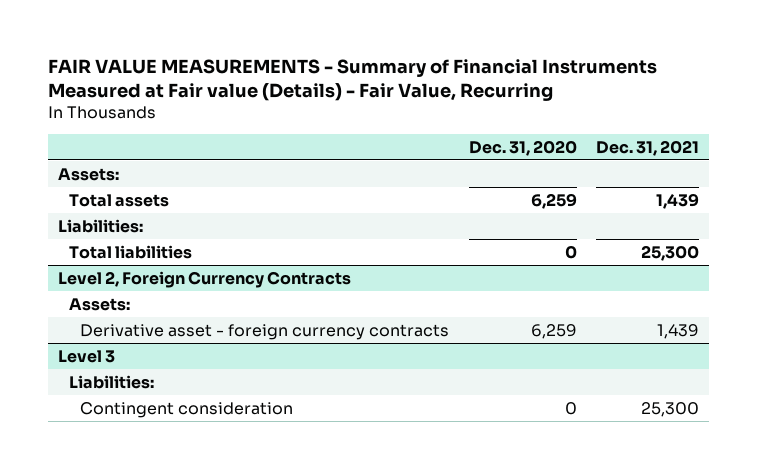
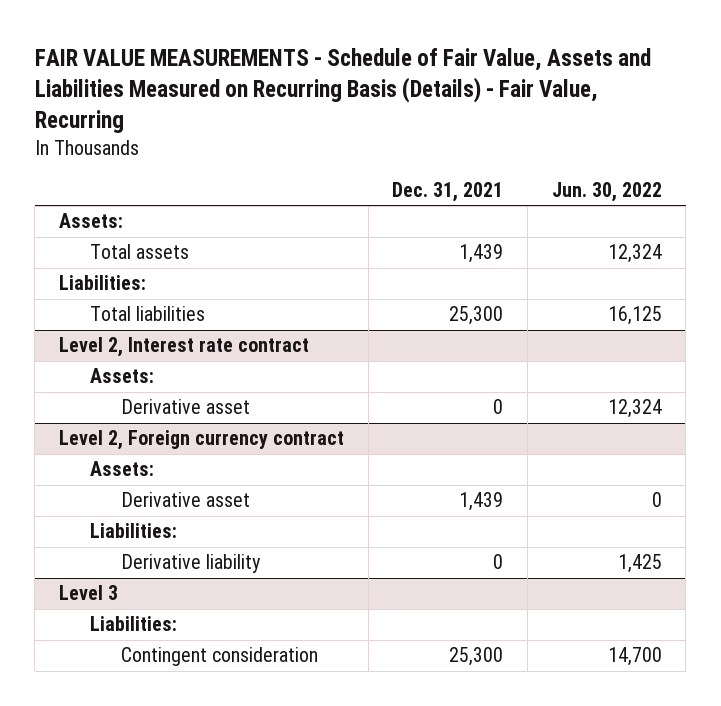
[48,58,658,102] FAIR VALUE MEASUREMENTS - Summary of Financial Instruments Measured at Fair value (Details) - Fair Value, Recurring -> [34,47,651,133] FAIR VALUE MEASUREMENTS - Schedule of Fair Value, Assets and Liabilities Measured on Recurring Basis (Details) - Fair Value, Recurring
[468,139,577,156] Dec. 31, 2020 -> none
none -> [551,181,662,202] Jun. 30, 2022
[57,270,351,288] Level 2, Foreign Currency Contracts -> none
none -> [58,337,309,358] Level 2, Interest rate contract
[80,323,450,340] Derivative asset - foreign currency contracts -> [121,399,251,415] Derivative asset
[657,323,700,339] 1,439 -> [493,399,504,415] 0
none -> [58,430,344,451] Level 2, Foreign currency contract
none -> [90,461,155,477] Assets:
none -> [121,492,251,508] Derivative asset
none -> [90,523,178,539] Liabilities:
none -> [121,554,262,574] Derivative liability

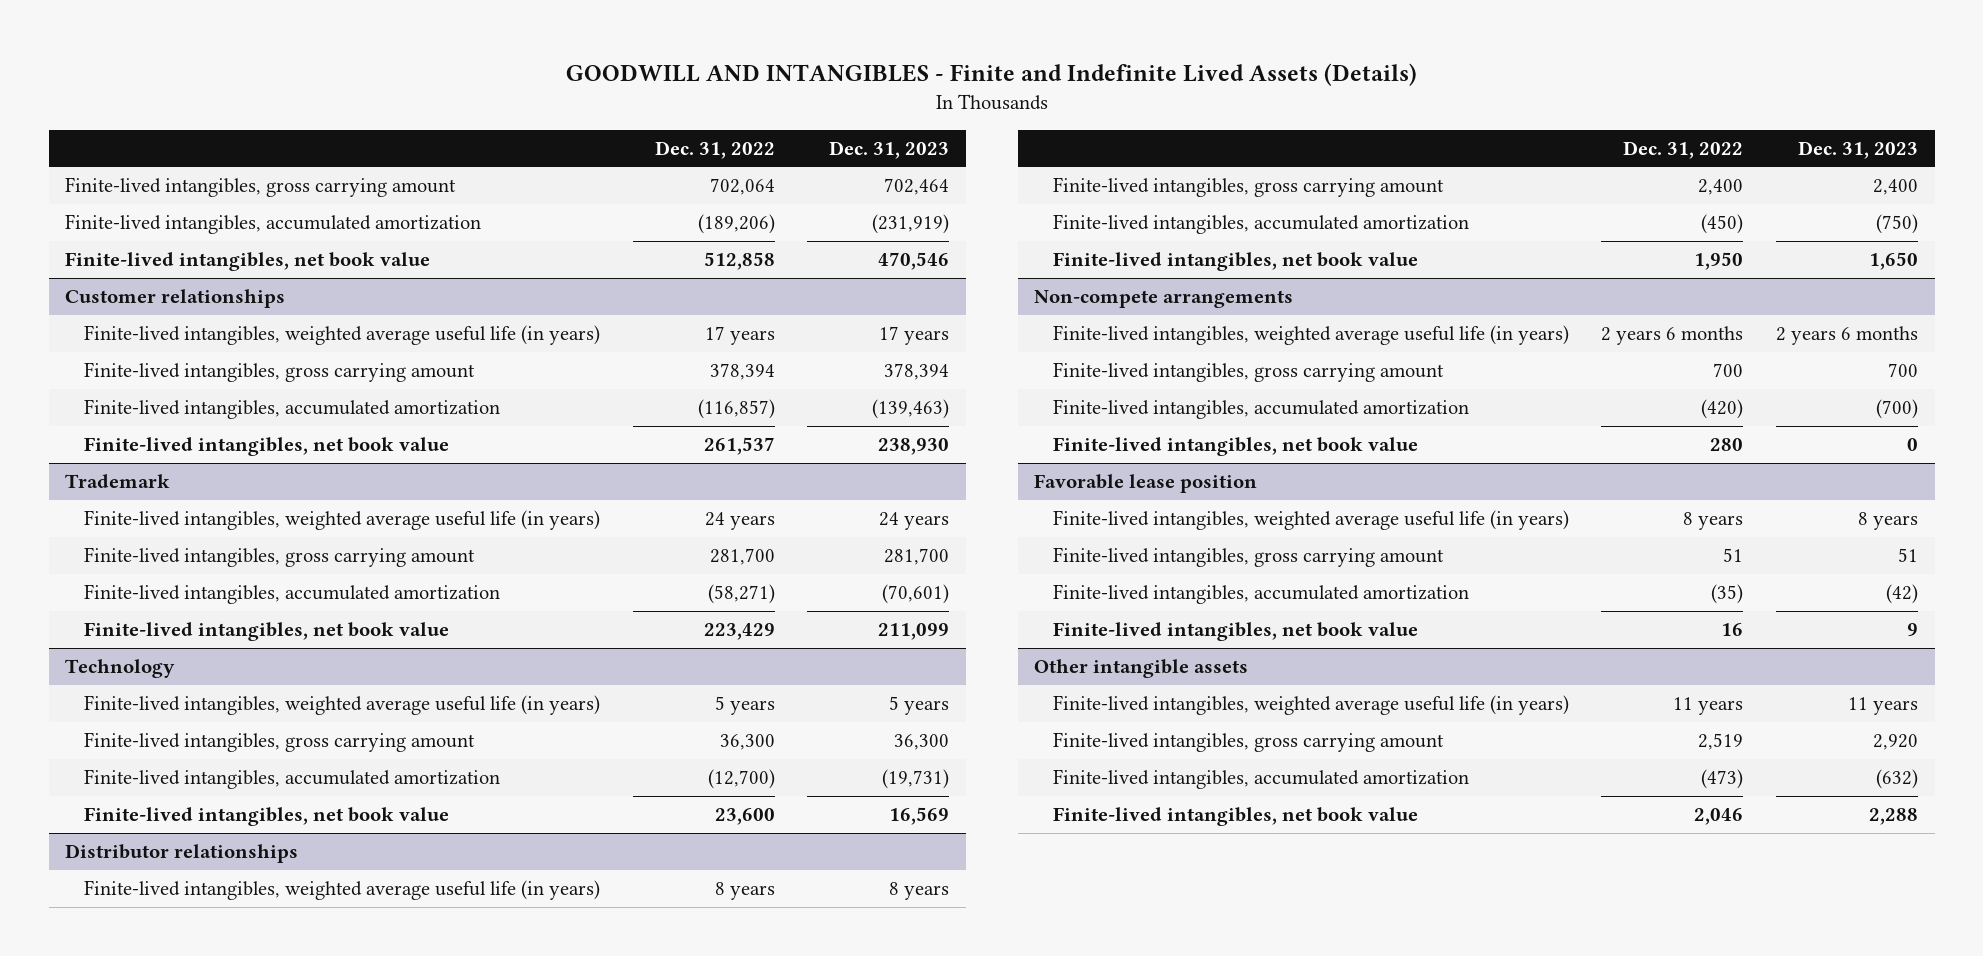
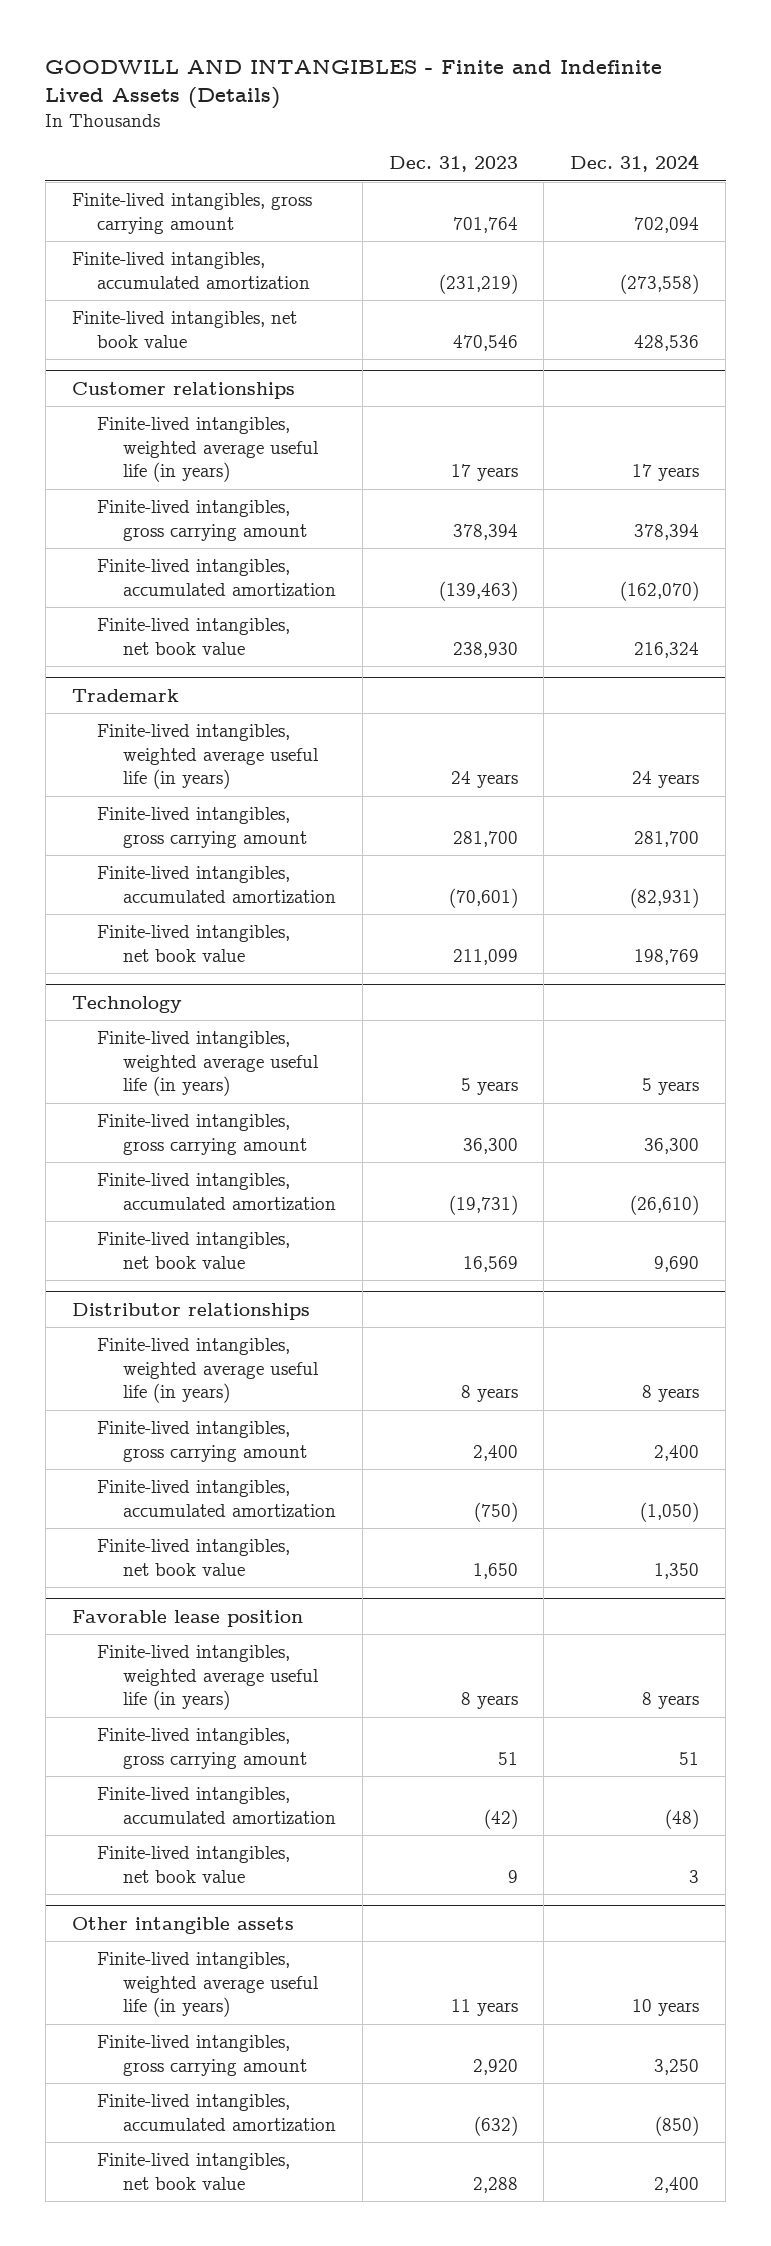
[654,140,775,159] Dec. 31, 2022 -> none
none -> [570,154,700,173] Dec. 31, 2024
[884,178,950,196] 702,464 -> [452,216,518,233] 701,764
[872,214,950,235] (231,919) -> [438,273,518,294] (231,219)
[1034,290,1294,309] Non-compete arrangements -> none
[1052,325,1569,346] Finite-lived intangibles, weighted average useful life (in years) -> none
[1052,362,1444,383] Finite-lived intangibles, gross carrying amount -> none
[1052,399,1469,420] Finite-lived intangibles, accumulated amortization -> none
[1052,437,1418,457] Finite-lived intangibles, net book value -> none

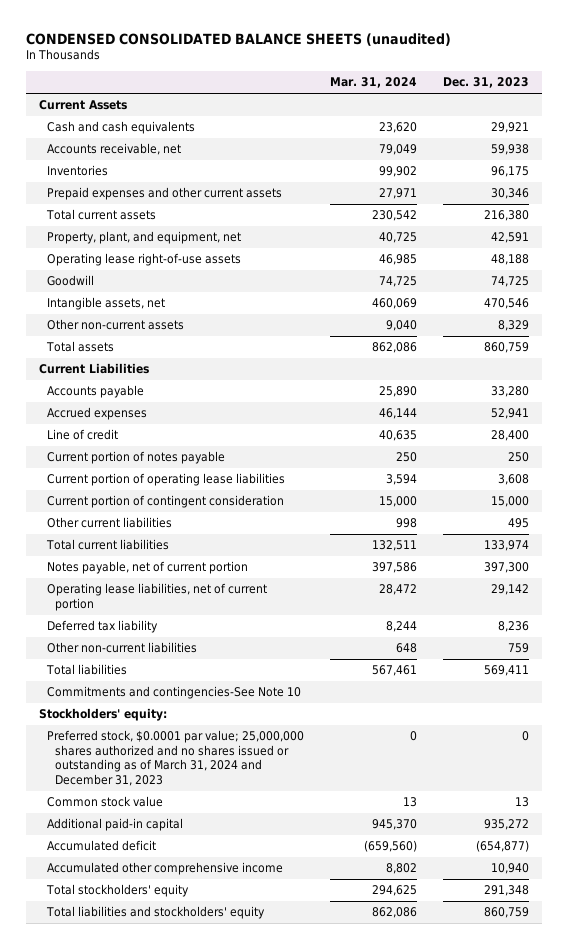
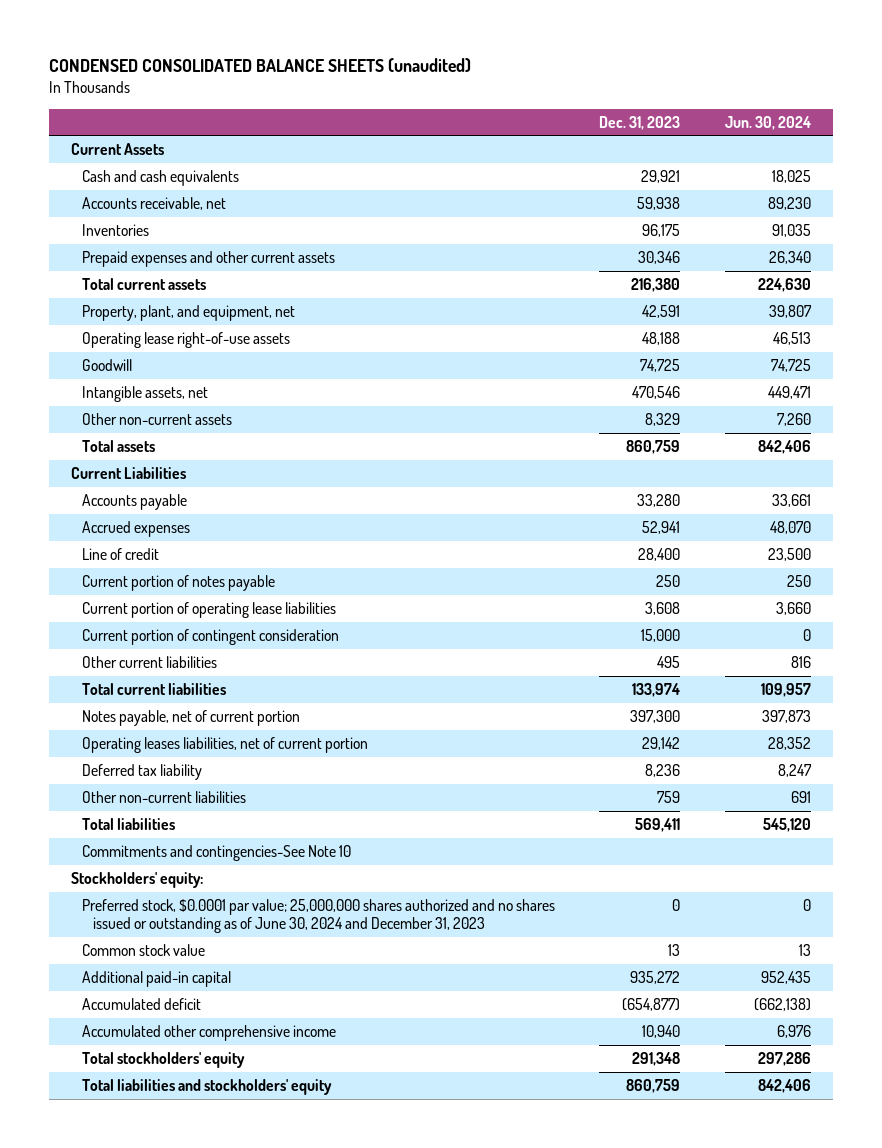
[329,77,417,89] Mar. 31, 2024 -> none
none -> [724,115,811,130] Jun. 30, 2024
[46,583,267,611] Operating lease liabilities, net of current portion -> [81,736,368,753] Operating leases liabilities, net of current portion
[46,730,304,786] Preferred stock, $0.0001 par value; 25,000,000 shares authorized and no shares issued or outstanding as of March 31, 2024 and December 31, 2023 -> [81,898,555,933] Preferred stock, $0.0001 par value; 25,000,000 shares authorized and no shares issued or outstanding as of June 30, 2024 and December 31, 2023

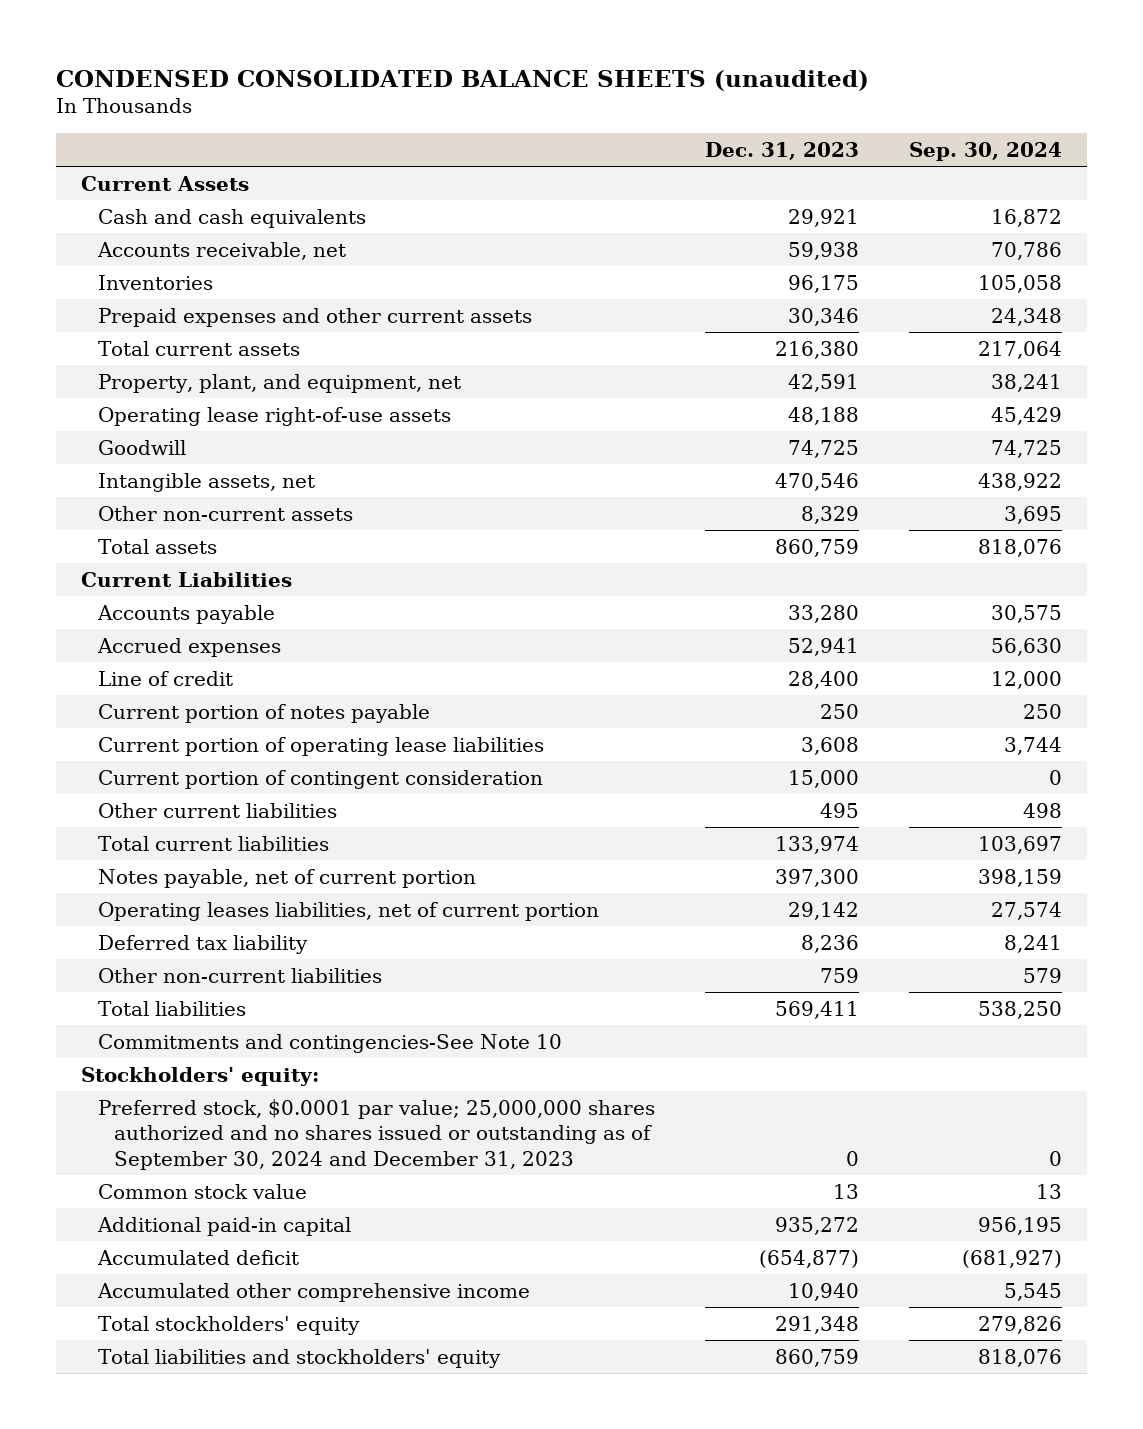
[724,115,811,130] Jun. 30, 2024 -> none
none -> [908,141,1062,161] Sep. 30, 2024
[81,898,555,933] Preferred stock, $0.0001 par value; 25,000,000 shares authorized and no shares issued or outstanding as of June 30, 2024 and December 31, 2023 -> [97,1098,655,1170] Preferred stock, $0.0001 par value; 25,000,000 shares authorized and no shares issued or outstanding as of September 30, 2024 and December 31, 2023

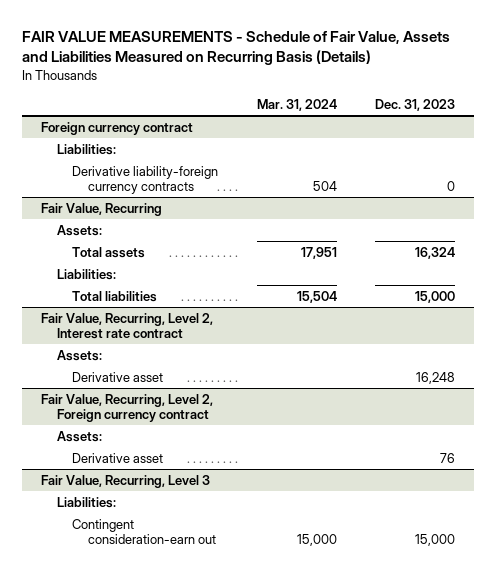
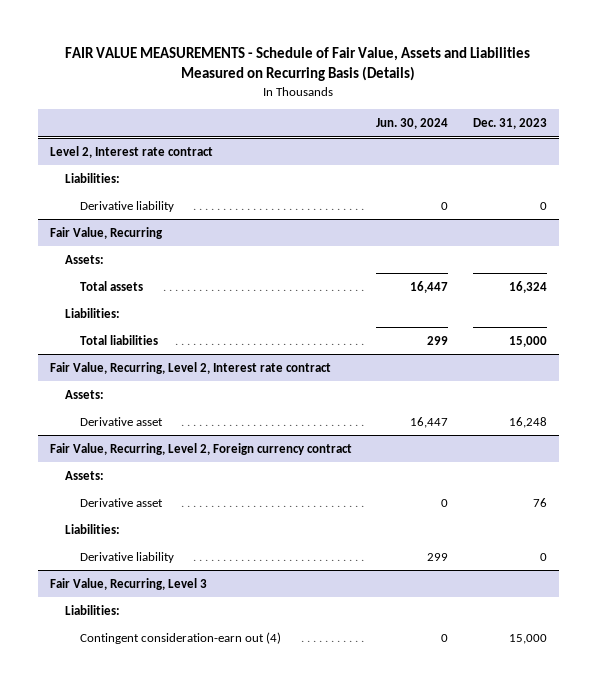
[256,98,337,111] Mar. 31, 2024 -> none
none -> [376,118,449,130] Jun. 30, 2024
[41,121,194,135] Foreign currency contract -> none
none -> [49,145,213,158] Level 2, Interest rate contract
[72,165,219,195] Derivative liability-foreign currency contracts -> none
none -> [80,200,175,212] Derivative liability
none -> [65,523,121,534] Liabilities:
none -> [80,551,175,563] Derivative liability
[72,518,217,545] Contingent consideration-earn out -> [80,631,282,644] Contingent consideration-earn out (4)

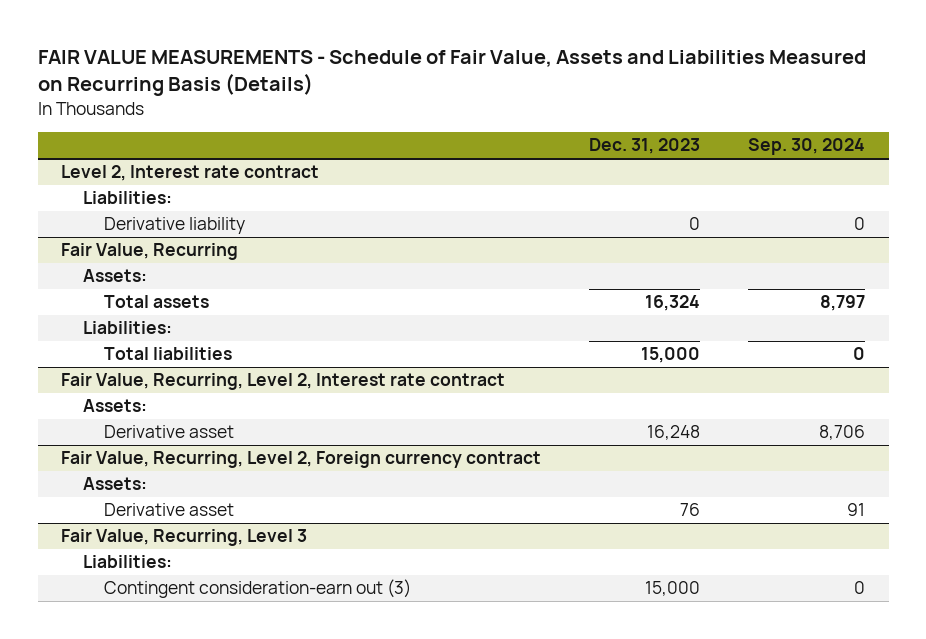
[376,118,449,130] Jun. 30, 2024 -> none
none -> [747,138,865,156] Sep. 30, 2024
[65,523,121,534] Liabilities: -> none
[80,551,175,563] Derivative liability -> none
[80,631,282,644] Contingent consideration-earn out (4) -> [103,579,411,599] Contingent consideration-earn out (3)

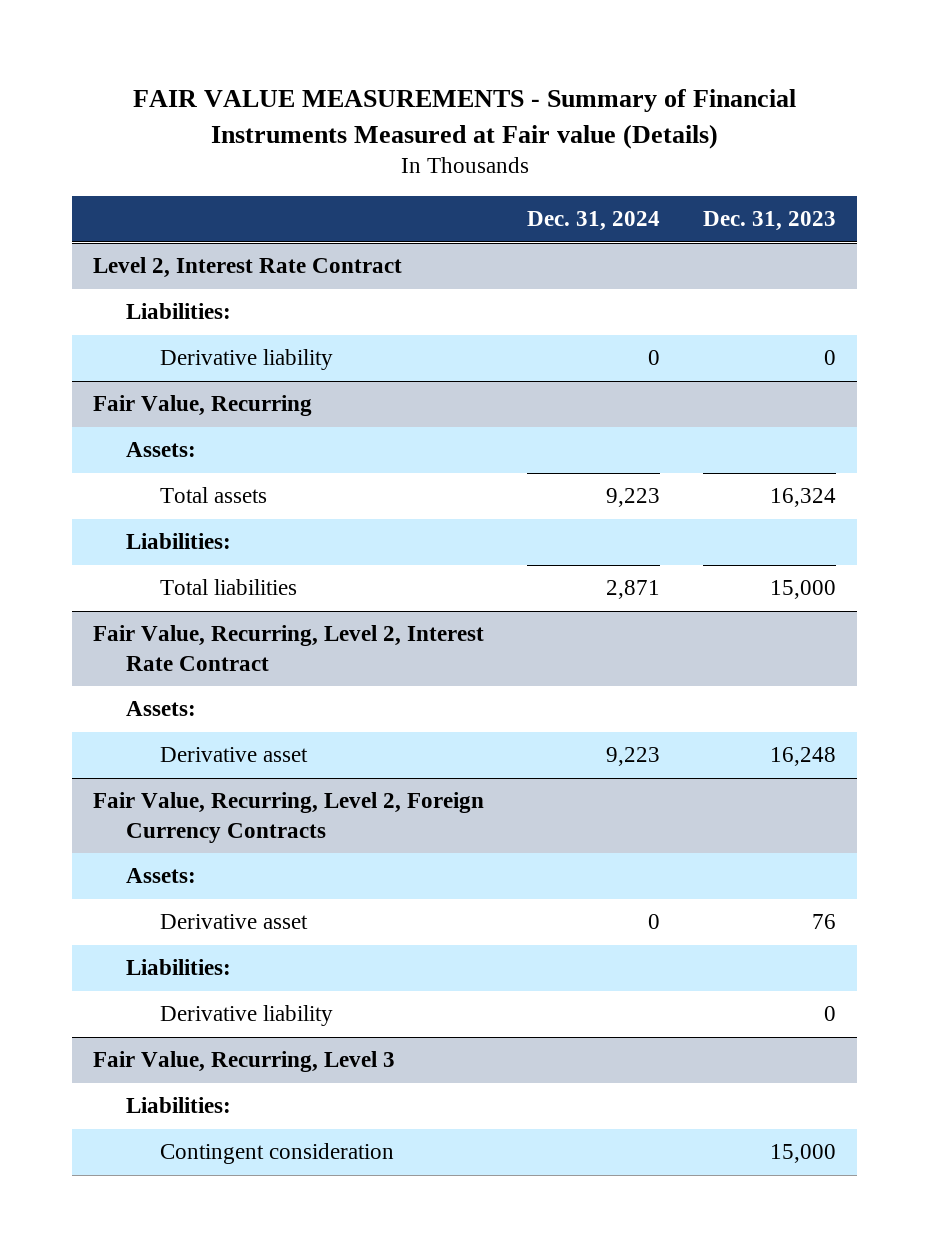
[37,50,866,97] FAIR VALUE MEASUREMENTS - Schedule of Fair Value, Assets and Liabilities Measured on Recurring Basis (Details) -> [132,89,796,149] FAIR VALUE MEASUREMENTS - Summary of Financial Instruments Measured at Fair value (Details)
[747,138,865,156] Sep. 30, 2024 -> none
none -> [527,211,661,232] Dec. 31, 2024
[61,165,320,182] Level 2, Interest rate contract -> [93,257,403,279] Level 2, Interest Rate Contract
[61,373,506,391] Fair Value, Recurring, Level 2, Interest rate contract -> [93,625,485,671] Fair Value, Recurring, Level 2, Interest Rate Contract
[61,451,542,469] Fair Value, Recurring, Level 2, Foreign currency contract -> [93,792,485,843] Fair Value, Recurring, Level 2, Foreign Currency Contracts
none -> [126,959,232,976] Liabilities:
none -> [159,1005,333,1027] Derivative liability
[103,579,411,599] Contingent consideration-earn out (3) -> [159,1143,394,1165] Contingent consideration

